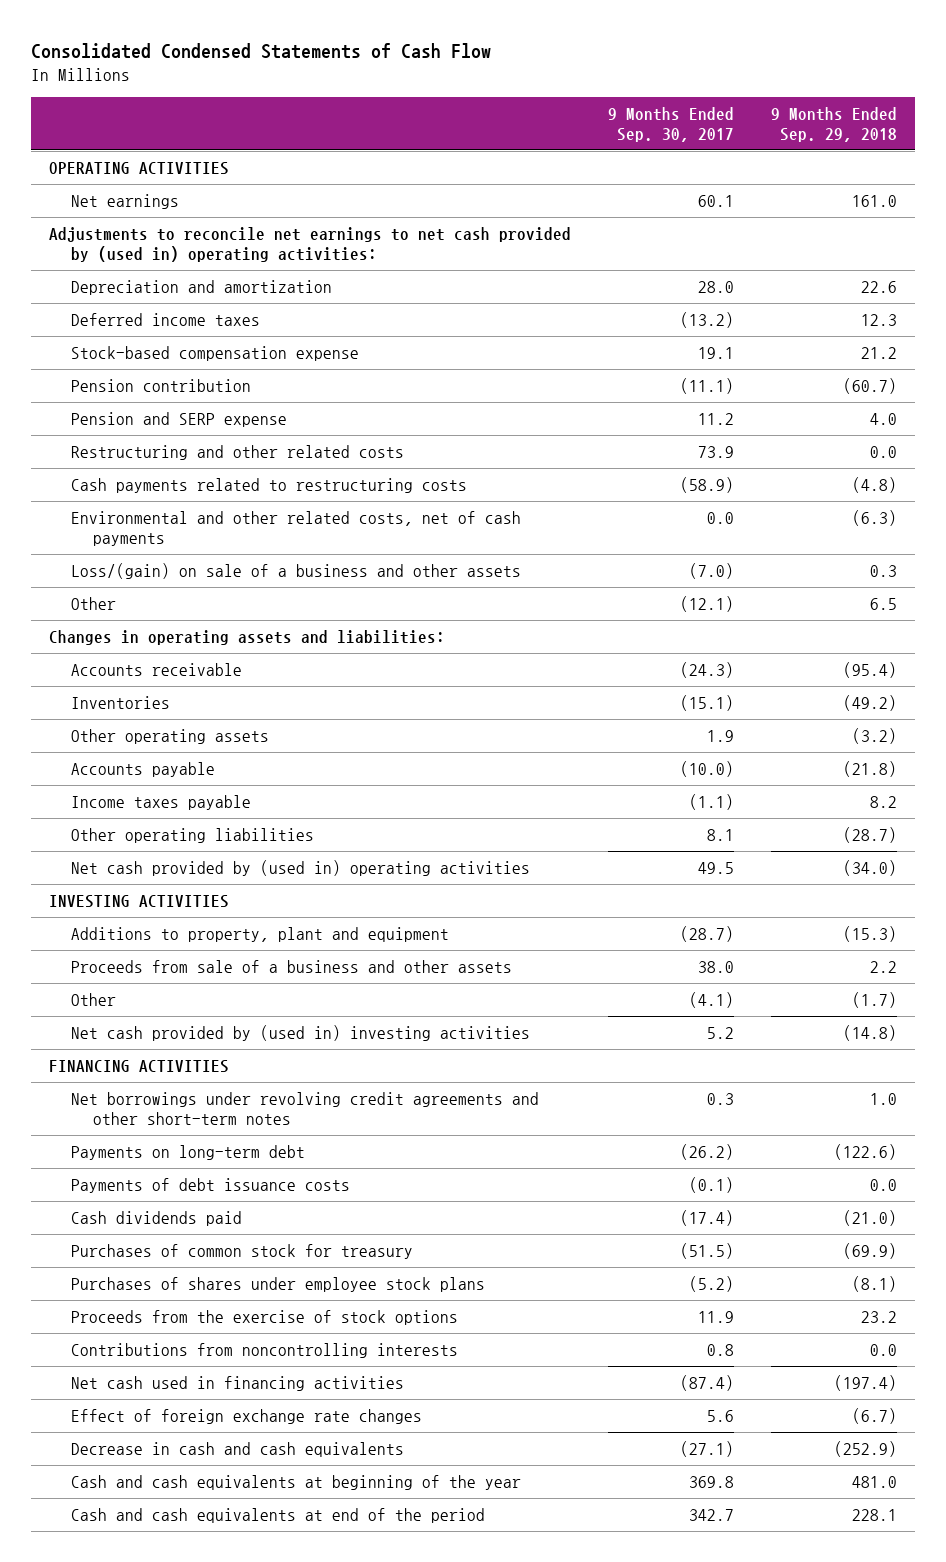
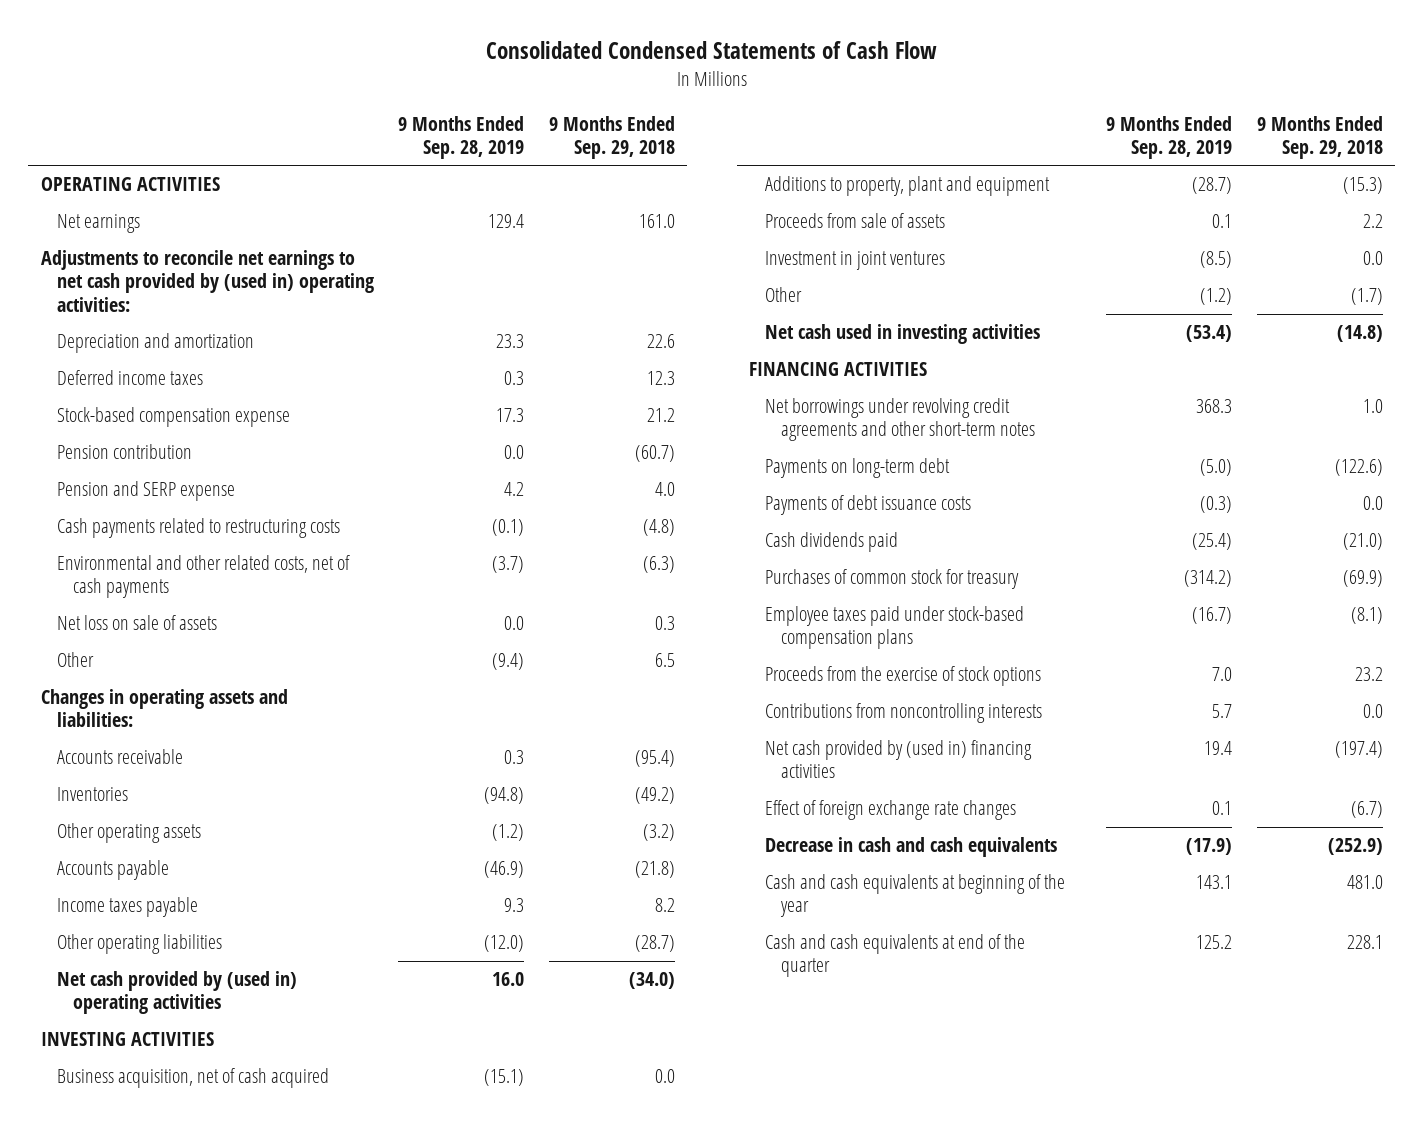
[607,106,734,142] 9 Months Ended Sep. 30, 2017 -> none
none -> [398,115,525,159] 9 Months Ended Sep. 28, 2019
[70,444,404,460] Restructuring and other related costs -> none
[70,562,521,579] Loss/(gain) on sale of a business and other assets -> [56,615,217,631] Net loss on sale of assets
none -> [56,1068,329,1089] Business acquisition, net of cash acquired
[70,959,512,973] Proceeds from sale of a business and other assets -> [764,213,945,229] Proceeds from sale of assets
none -> [764,251,945,271] Investment in joint ventures
[70,1024,530,1041] Net cash provided by (used in) investing activities -> [764,324,1040,345] Net cash used in investing activities
[70,1276,485,1292] Purchases of shares under employee stock plans -> [764,606,1024,650] Employee taxes paid under stock-based compensation plans
[70,1375,404,1391] Net cash used in financing activities -> [764,740,1032,779] Net cash provided by (used in) financing activities
[70,1507,485,1523] Cash and cash equivalents at end of the period -> [764,934,1025,978] Cash and cash equivalents at end of the quarter

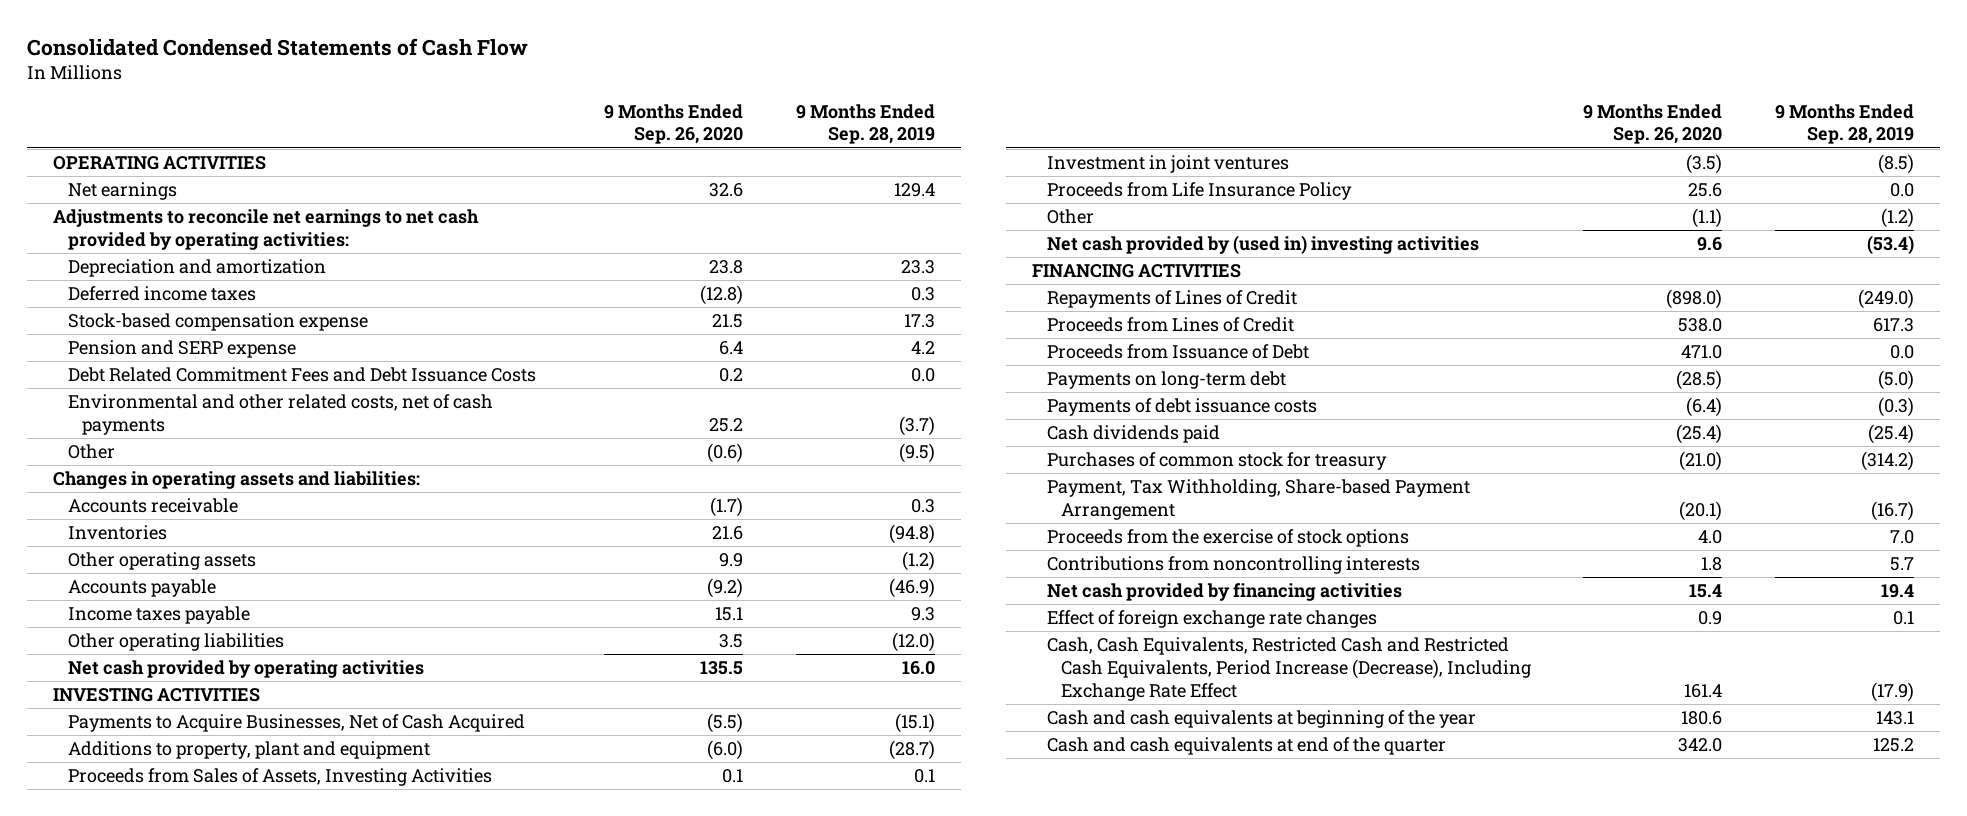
[548,115,675,159] 9 Months Ended Sep. 29, 2018 -> none
none -> [604,103,744,145] 9 Months Ended Sep. 26, 2020
[40,250,374,312] Adjustments to reconcile net earnings to net cash provided by (used in) operating activities: -> [53,209,480,251] Adjustments to reconcile net earnings to net cash provided by operating activities:
[56,444,192,460] Pension contribution -> none
[56,518,340,539] Cash payments related to restructuring costs -> none
none -> [67,367,536,383] Debt Related Commitment Fees and Debt Issuance Costs
[56,615,217,631] Net loss on sale of assets -> none
[492,653,525,671] (9.4) -> [898,443,935,464] (9.5)
[56,971,297,1015] Net cash provided by (used in) operating activities -> [67,660,424,679] Net cash provided by operating activities
[56,1068,329,1089] Business acquisition, net of cash acquired -> [67,714,525,733] Payments to Acquire Businesses, Net of Cash Acquired
[764,213,945,229] Proceeds from sale of assets -> [67,768,492,787] Proceeds from Sales of Assets, Investing Activities
none -> [1046,182,1352,201] Proceeds from Life Insurance Policy
[764,324,1040,345] Net cash used in investing activities -> [1046,235,1479,255] Net cash provided by (used in) investing activities
[764,398,1035,442] Net borrowings under revolving credit agreements and other short-term notes -> none
none -> [1046,290,1297,309] Repayments of Lines of Credit
none -> [1046,317,1294,333] Proceeds from Lines of Credit
none -> [1046,344,1309,360] Proceeds from Issuance of Debt
[764,606,1024,650] Employee taxes paid under stock-based compensation plans -> [1046,479,1470,521] Payment, Tax Withholding, Share-based Payment Arrangement
[764,740,1032,779] Net cash provided by (used in) financing activities -> [1046,583,1402,602] Net cash provided by financing activities
[764,837,1057,858] Decrease in cash and cash equivalents -> [1046,637,1532,701] Cash, Cash Equivalents, Restricted Cash and Restricted Cash Equivalents, Period Increase (Decrease), Including Exchange Rate Effect

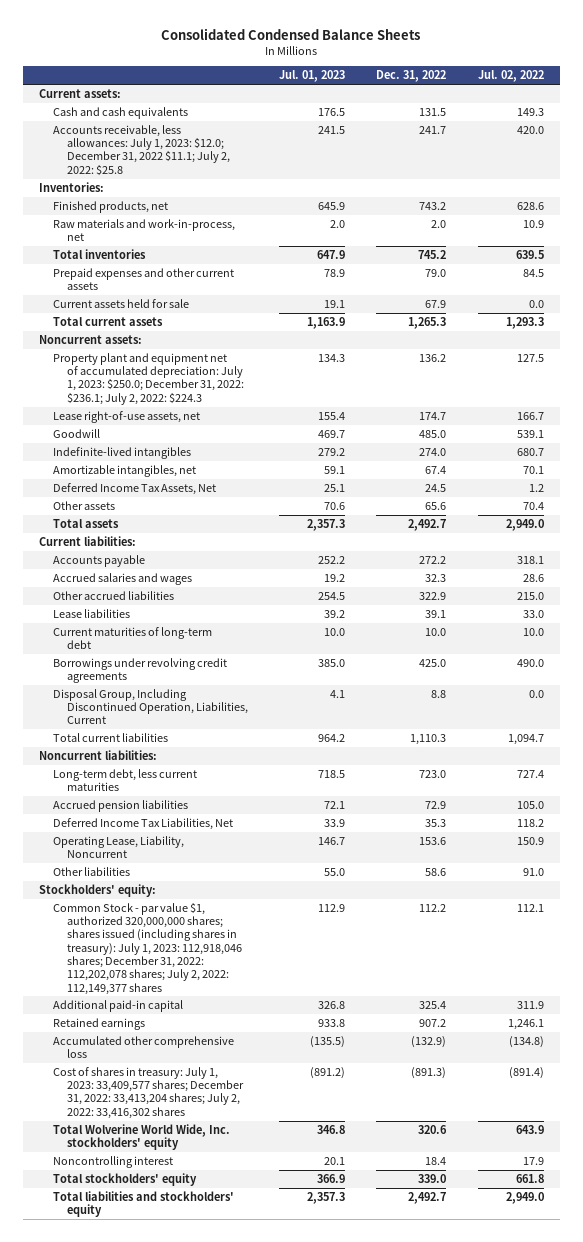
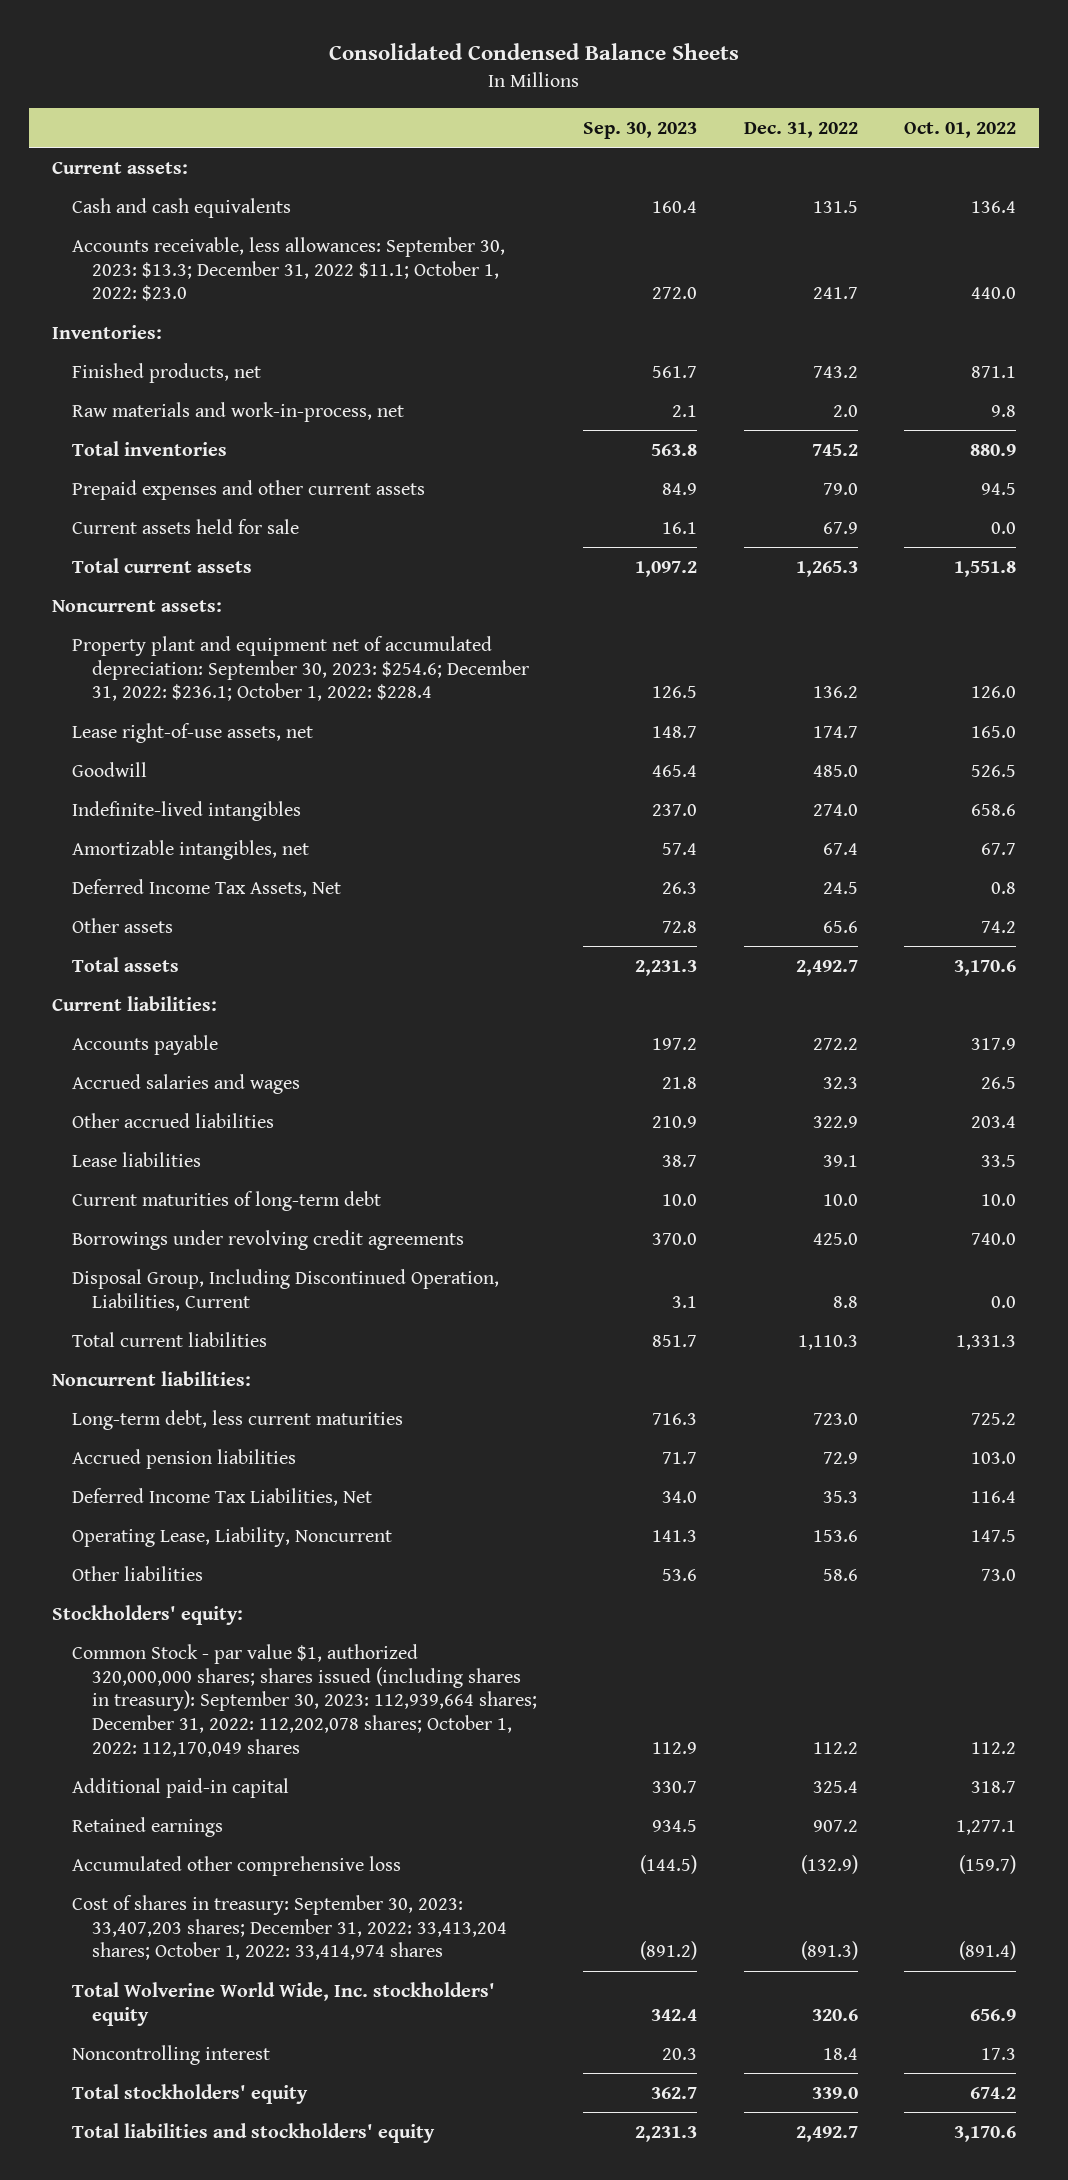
[279,70,346,83] Jul. 01, 2023 -> none
[477,70,544,83] Jul. 02, 2022 -> none
none -> [583,121,698,139] Sep. 30, 2023
none -> [903,121,1016,138] Oct. 01, 2022
[52,124,230,176] Accounts receivable, less allowances: July 1, 2023: $12.0; December 31, 2022 $11.1; July 2, 2022: $25.8 -> [72,236,506,302] Accounts receivable, less allowances: September 30, 2023: $13.3; December 31, 2022 $11.1; October 1, 2022: $23.0
[52,352,244,405] Property plant and equipment net of accumulated depreciation: July 1, 2023: $250.0; December 31, 2022: $236.1; July 2, 2022: $224.3 -> [72,635,530,702] Property plant and equipment net of accumulated depreciation: September 30, 2023: $254.6; December 31, 2022: $236.1; October 1, 2022: $228.4
[52,901,242,995] Common Stock - par value $1, authorized 320,000,000 shares; shares issued (including shares in treasury): July 1, 2023: 112,918,046 shares; December 31, 2022: 112,202,078 shares; July 2, 2022: 112,149,377 shares -> [72,1643,538,1757] Common Stock - par value $1, authorized 320,000,000 shares; shares issued (including shares in treasury): September 30, 2023: 112,939,664 shares; December 31, 2022: 112,202,078 shares; October 1, 2022: 112,170,049 shares
[52,1066,244,1119] Cost of shares in treasury: July 1, 2023: 33,409,577 shares; December 31, 2022: 33,413,204 shares; July 2, 2022: 33,416,302 shares -> [72,1894,508,1961] Cost of shares in treasury: September 30, 2023: 33,407,203 shares; December 31, 2022: 33,413,204 shares; October 1, 2022: 33,414,974 shares

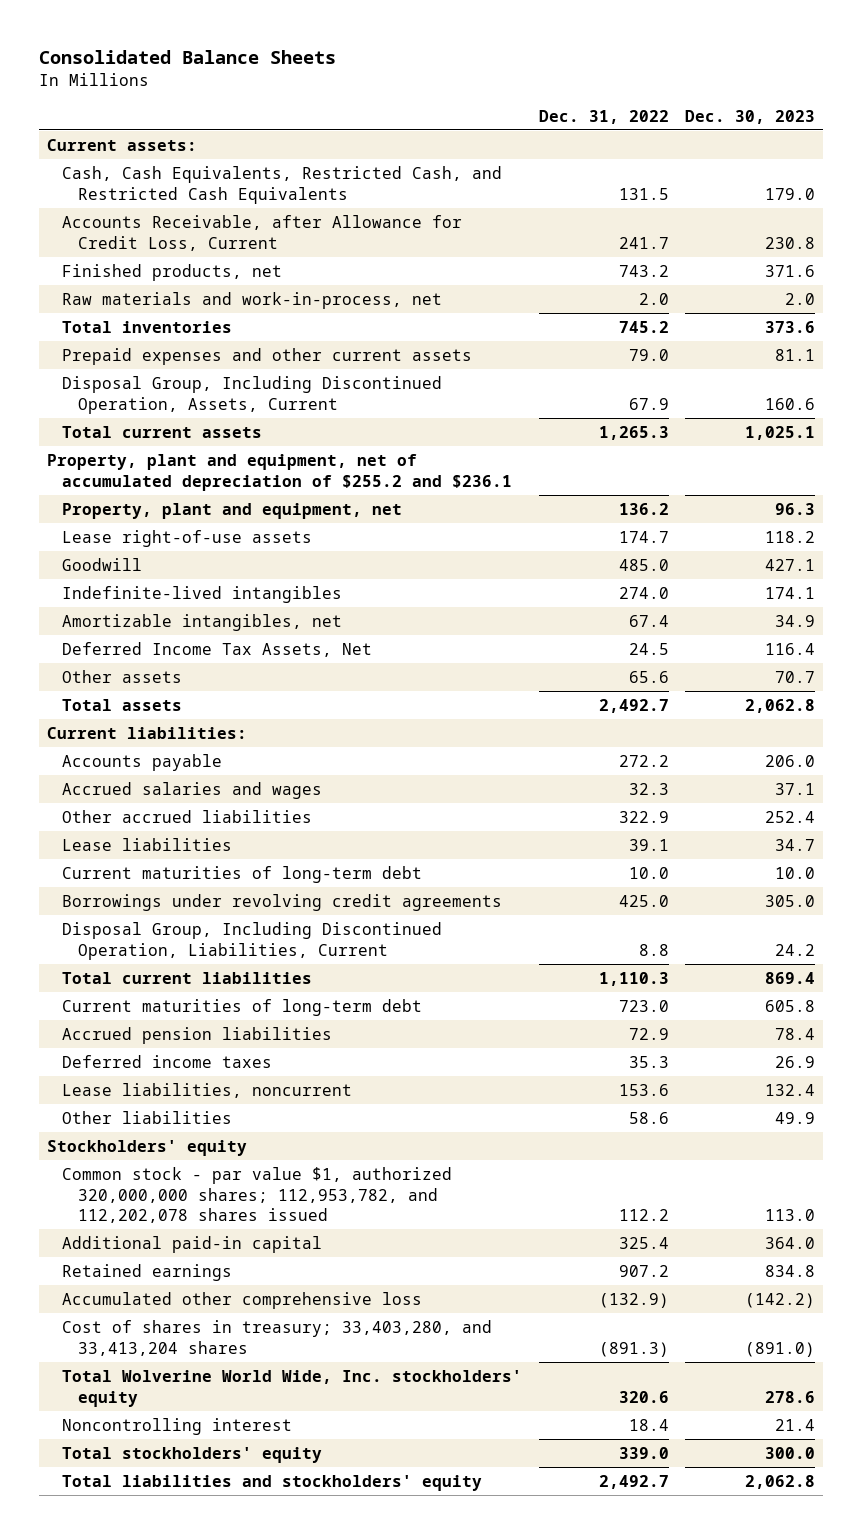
[329,43,740,61] Consolidated Condensed Balance Sheets -> [38,49,336,64] Consolidated Balance Sheets
[583,121,698,139] Sep. 30, 2023 -> none
[903,121,1016,138] Oct. 01, 2022 -> none
none -> [685,109,816,124] Dec. 30, 2023
[52,324,163,339] Inventories: -> none
[72,197,292,218] Cash and cash equivalents -> [62,165,503,204] Cash, Cash Equivalents, Restricted Cash, and Restricted Cash Equivalents
[72,236,506,302] Accounts receivable, less allowances: September 30, 2023: $13.3; December 31, 2022 $11.1; October 1, 2022: $23.0 -> [62,214,463,251] Accounts Receivable, after Allowance for Credit Loss, Current
[72,518,300,534] Current assets held for sale -> [62,375,443,414] Disposal Group, Including Discontinued Operation, Assets, Current
[52,599,223,612] Noncurrent assets: -> none
none -> [46,453,513,491] Property, plant and equipment, net of accumulated depreciation of $255.2 and $236.1
[72,635,530,702] Property plant and equipment net of accumulated depreciation: September 30, 2023: $254.6; December 31, 2022: $236.1; October 1, 2022: $228.4 -> [62,502,403,519] Property, plant and equipment, net
[72,722,314,743] Lease right-of-use assets, net -> [62,529,313,547] Lease right-of-use assets
[52,1370,252,1386] Noncurrent liabilities: -> none
[72,1409,404,1430] Long-term debt, less current maturities -> [62,998,423,1016] Current maturities of long-term debt
[72,1487,373,1506] Deferred Income Tax Liabilities, Net -> [62,1054,273,1068] Deferred income taxes
[72,1526,393,1547] Operating Lease, Liability, Noncurrent -> [62,1082,353,1098] Lease liabilities, noncurrent
[52,1604,244,1625] Stockholders' equity: -> [46,1139,247,1156] Stockholders' equity
[72,1643,538,1757] Common Stock - par value $1, authorized 320,000,000 shares; shares issued (including shares in treasury): September 30, 2023: 112,939,664 shares; December 31, 2022: 112,202,078 shares; October 1, 2022: 112,170,049 shares -> [62,1166,453,1224] Common stock - par value $1, authorized 320,000,000 shares; 112,953,782, and 112,202,078 shares issued
[72,1894,508,1961] Cost of shares in treasury: September 30, 2023: 33,407,203 shares; December 31, 2022: 33,413,204 shares; October 1, 2022: 33,414,974 shares -> [62,1319,493,1356] Cost of shares in treasury; 33,403,280, and 33,413,204 shares

